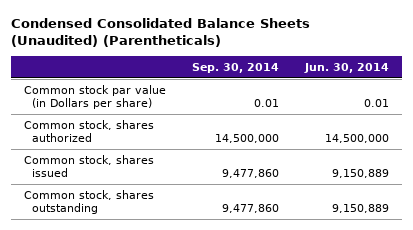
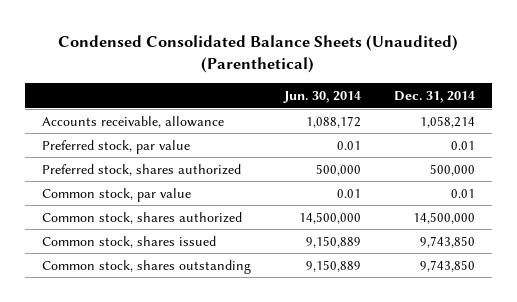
[11,18,311,48] Condensed Consolidated Balance Sheets (Unaudited) (Parentheticals) -> [58,35,459,74] Condensed Consolidated Balance Sheets (Unaudited) (Parenthetical)
[191,63,279,74] Sep. 30, 2014 -> none
none -> [394,91,476,104] Dec. 31, 2014
none -> [41,115,224,128] Accounts receivable, allowance
none -> [41,139,190,154] Preferred stock, par value
none -> [41,163,241,176] Preferred stock, shares authorized
[24,84,167,110] Common stock par value (in Dollars per share) -> [41,187,191,202] Common stock, par value

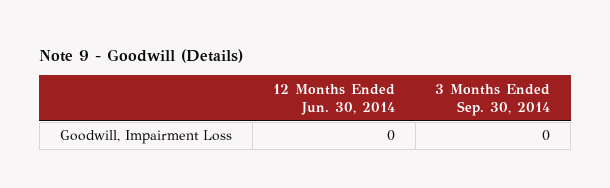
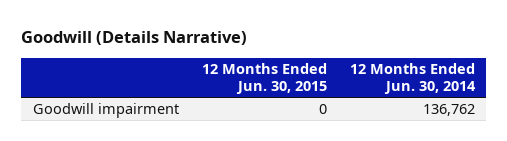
[39,49,244,64] Note 9 - Goodwill (Details) -> [20,31,247,46] Goodwill (Details Narrative)
[435,83,551,116] 3 Months Ended Sep. 30, 2014 -> none
none -> [201,62,327,95] 12 Months Ended Jun. 30, 2015
[59,130,232,145] Goodwill, Impairment Loss -> [32,103,179,119] Goodwill impairment
[386,130,395,142] 0 -> [422,104,475,117] 136,762

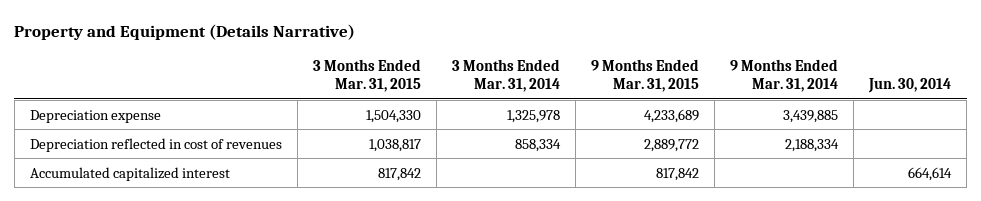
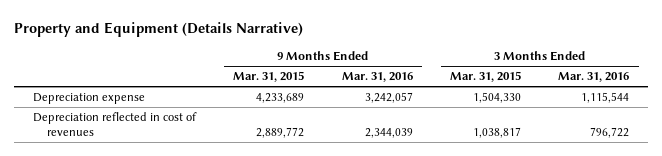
[451,58,560,92] 3 Months Ended Mar. 31, 2014 -> none
[730,58,839,92] 9 Months Ended Mar. 31, 2014 -> none
[868,77,952,93] Jun. 30, 2014 -> none
none -> [341,72,413,83] Mar. 31, 2016
none -> [558,72,630,83] Mar. 31, 2016
[29,166,230,181] Accumulated capitalized interest -> none

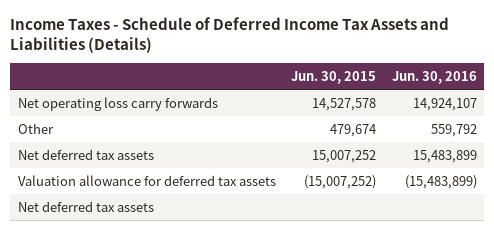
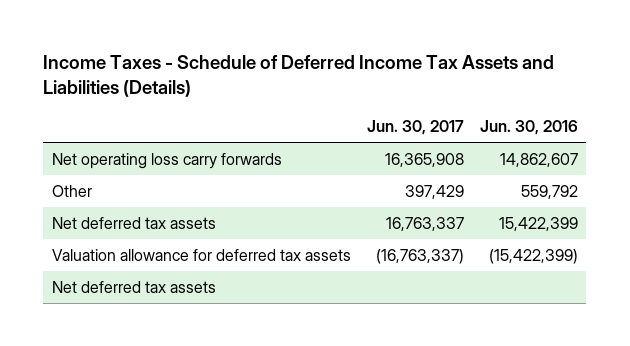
[291,70,377,84] Jun. 30, 2015 -> none
none -> [366,119,464,135] Jun. 30, 2017
[412,97,477,111] 14,924,107 -> [500,152,579,167] 14,862,607
[412,149,477,163] 15,483,899 -> [499,216,579,231] 15,422,399
[404,174,477,189] (15,483,899) -> [489,248,579,264] (15,422,399)

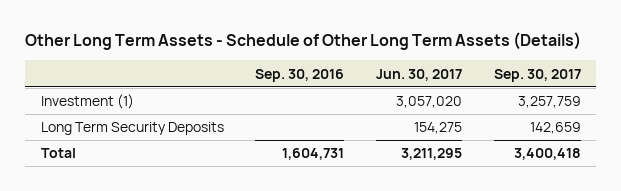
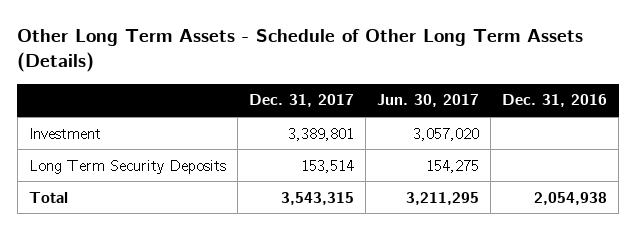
[255,68,345,82] Sep. 30, 2016 -> none
[493,68,581,82] Sep. 30, 2017 -> none
none -> [248,94,354,108] Dec. 31, 2017
none -> [502,94,608,108] Dec. 31, 2016
[40,94,134,110] Investment (1) -> [28,127,101,139] Investment

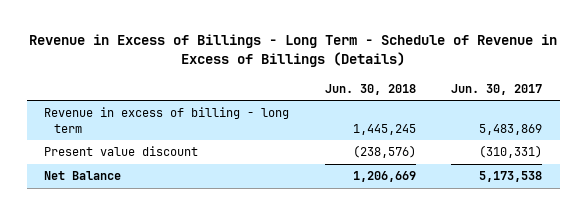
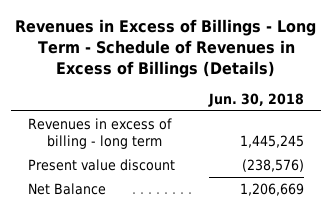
[29,34,558,68] Revenue in Excess of Billings - Long Term - Schedule of Revenue in Excess of Billings (Details) -> [14,19,316,78] Revenues in Excess of Billings - Long Term - Schedule of Revenues in Excess of Billings (Details)
[451,83,543,95] Jun. 30, 2017 -> none
[44,107,290,133] Revenue in excess of billing - long term -> [28,117,173,150] Revenues in excess of billing - long term

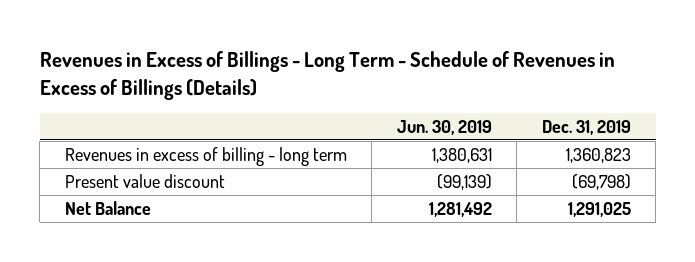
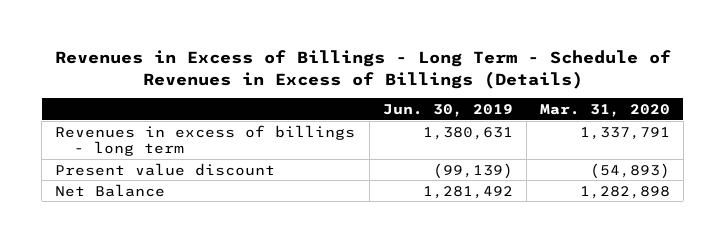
[541,119,631,135] Dec. 31, 2019 -> none
none -> [539,103,670,117] Mar. 31, 2020
[64,146,347,166] Revenues in excess of billing - long term -> [55,124,356,156] Revenues in excess of billings - long term

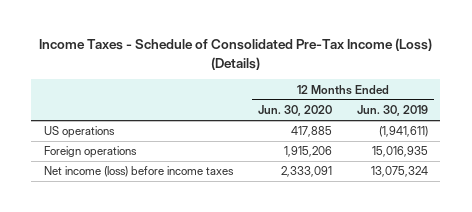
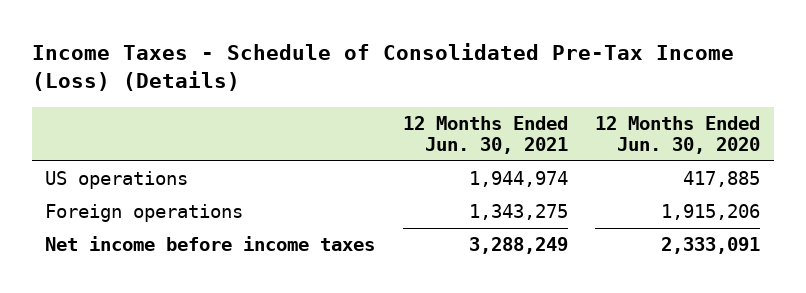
[356,105,428,117] Jun. 30, 2019 -> none
none -> [402,115,568,155] 12 Months Ended Jun. 30, 2021
[43,166,234,178] Net income (loss) before income taxes -> [45,235,376,251] Net income before income taxes

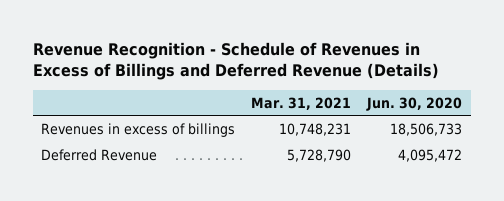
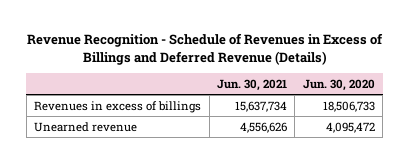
[251,96,352,110] Mar. 31, 2021 -> none
none -> [217,78,288,91] Jun. 30, 2021
[41,148,158,161] Deferred Revenue -> [34,121,138,132] Unearned revenue

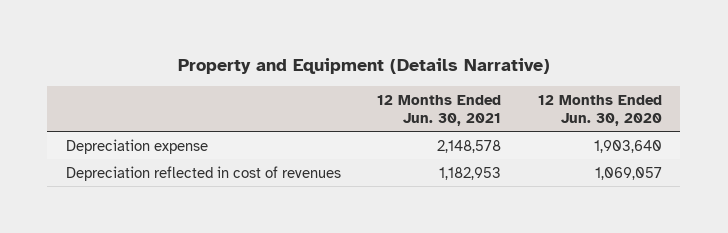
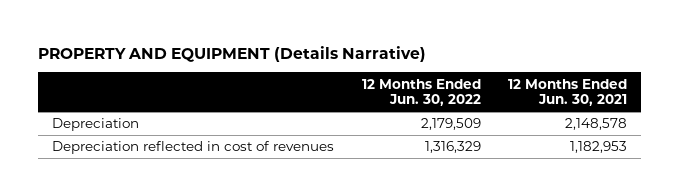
[177,57,550,74] Property and Equipment (Details Narrative) -> [38,46,427,63] PROPERTY AND EQUIPMENT (Details Narrative)
[538,94,663,126] 12 Months Ended Jun. 30, 2020 -> none
none -> [361,78,481,107] 12 Months Ended Jun. 30, 2022
[65,138,208,154] Depreciation expense -> [52,118,140,132] Depreciation

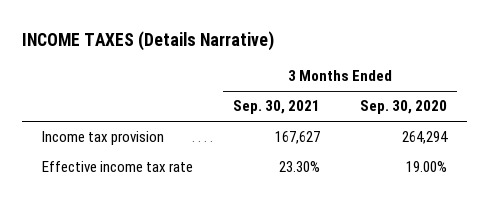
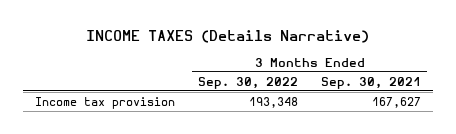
[360,100,448,115] Sep. 30, 2020 -> none
none -> [198,76,299,89] Sep. 30, 2022
[42,161,194,173] Effective income tax rate -> none

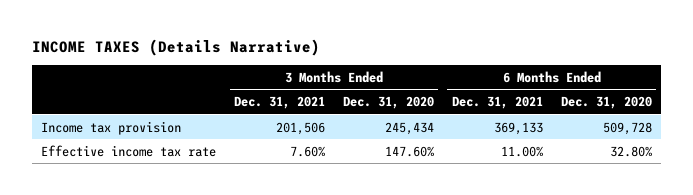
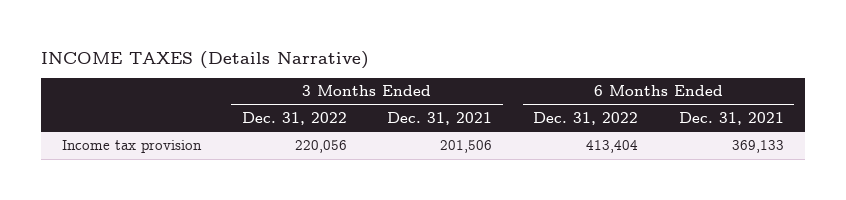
[343,96,435,110] Dec. 31, 2020 -> none
[560,96,652,110] Dec. 31, 2020 -> none
none -> [241,111,347,125] Dec. 31, 2022
none -> [533,111,639,125] Dec. 31, 2022
[41,144,217,157] Effective income tax rate -> none

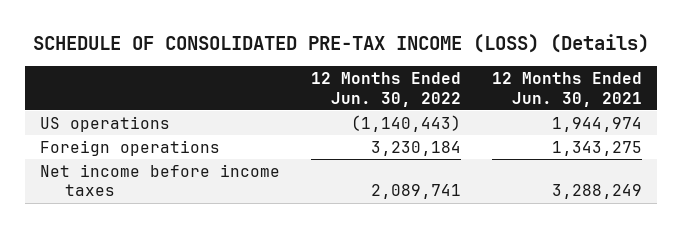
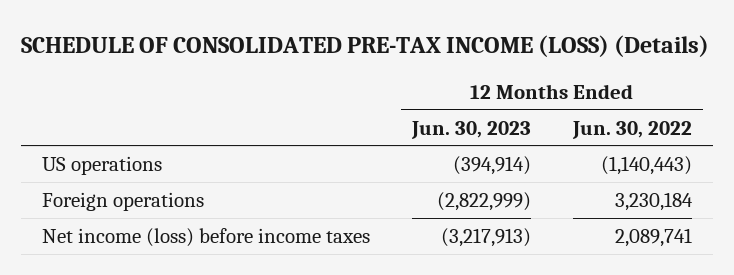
[491,72,642,107] 12 Months Ended Jun. 30, 2021 -> none
none -> [411,120,532,139] Jun. 30, 2023
[40,164,281,197] Net income before income taxes -> [41,227,370,247] Net income (loss) before income taxes

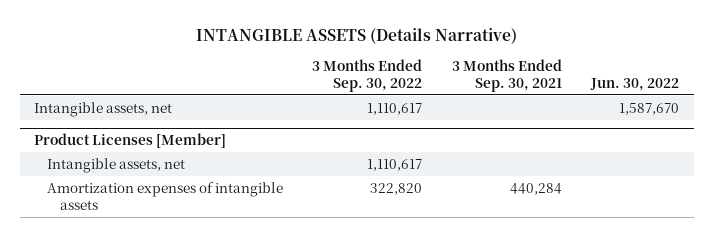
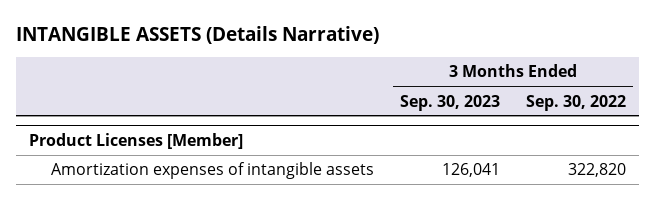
[451,59,562,93] 3 Months Ended Sep. 30, 2021 -> none
[590,78,680,92] Jun. 30, 2022 -> none
none -> [399,94,500,111] Sep. 30, 2023
[34,101,173,117] Intangible assets, net -> none
[46,157,185,173] Intangible assets, net -> none

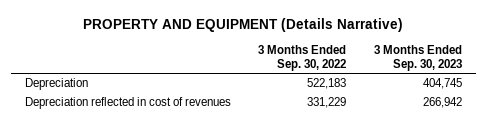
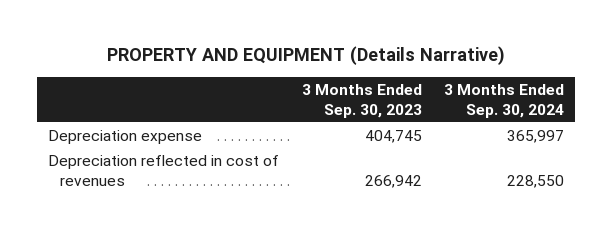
[258,44,347,71] 3 Months Ended Sep. 30, 2022 -> none
none -> [443,83,564,118] 3 Months Ended Sep. 30, 2024
[24,78,88,91] Depreciation -> [48,130,203,145] Depreciation expense

